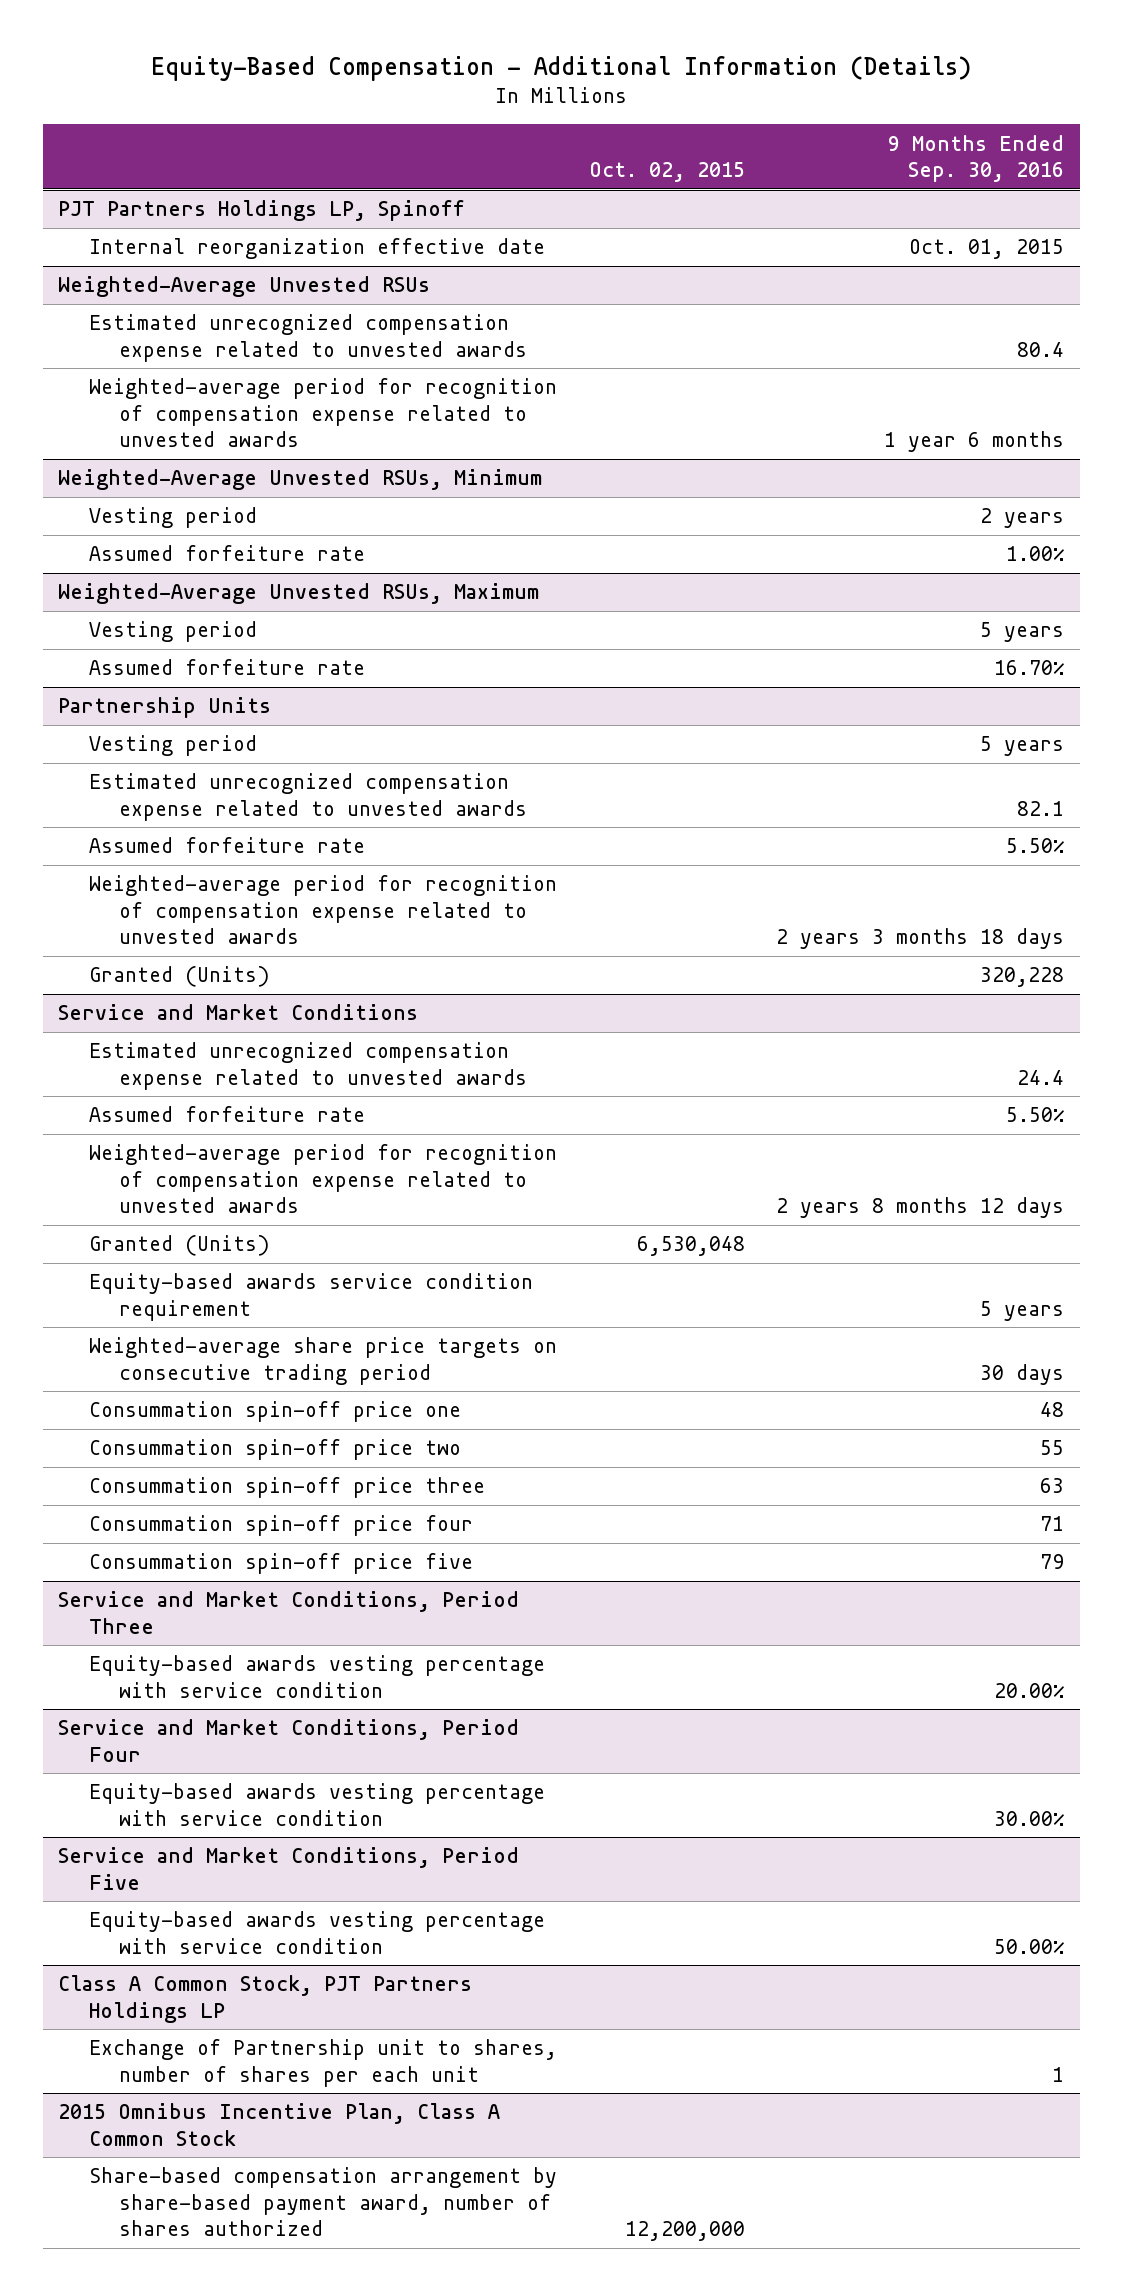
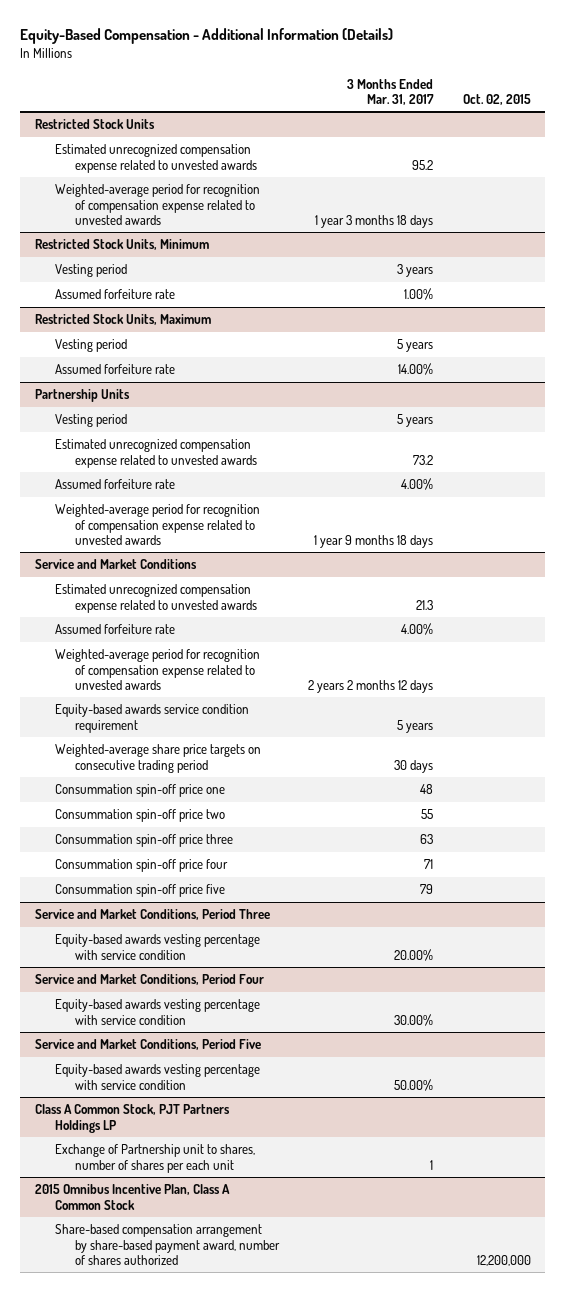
[888,134,1065,183] 9 Months Ended Sep. 30, 2016 -> none
none -> [347,78,435,105] 3 Months Ended Mar. 31, 2017
[58,200,466,222] PJT Partners Holdings LP, Spinoff -> none
[88,238,545,260] Internal reorganization effective date -> none
[58,276,431,298] Weighted-Average Unvested RSUs -> [34,119,155,130] Restricted Stock Units
[58,469,543,491] Weighted-Average Unvested RSUs, Minimum -> none
[88,507,257,529] Vesting period -> none
[88,545,365,562] Assumed forfeiture rate -> none
[58,583,540,605] Weighted-Average Unvested RSUs, Maximum -> none
[88,621,257,643] Vesting period -> none
[88,659,365,676] Assumed forfeiture rate -> none
none -> [34,239,209,251] Restricted Stock Units, Minimum
none -> [54,264,127,278] Vesting period
none -> [54,289,175,300] Assumed forfeiture rate
none -> [34,314,211,326] Restricted Stock Units, Maximum
none -> [54,339,127,353] Vesting period
none -> [54,364,175,375] Assumed forfeiture rate
[88,966,270,988] Granted (Units) -> none
[88,1235,270,1257] Granted (Units) -> none

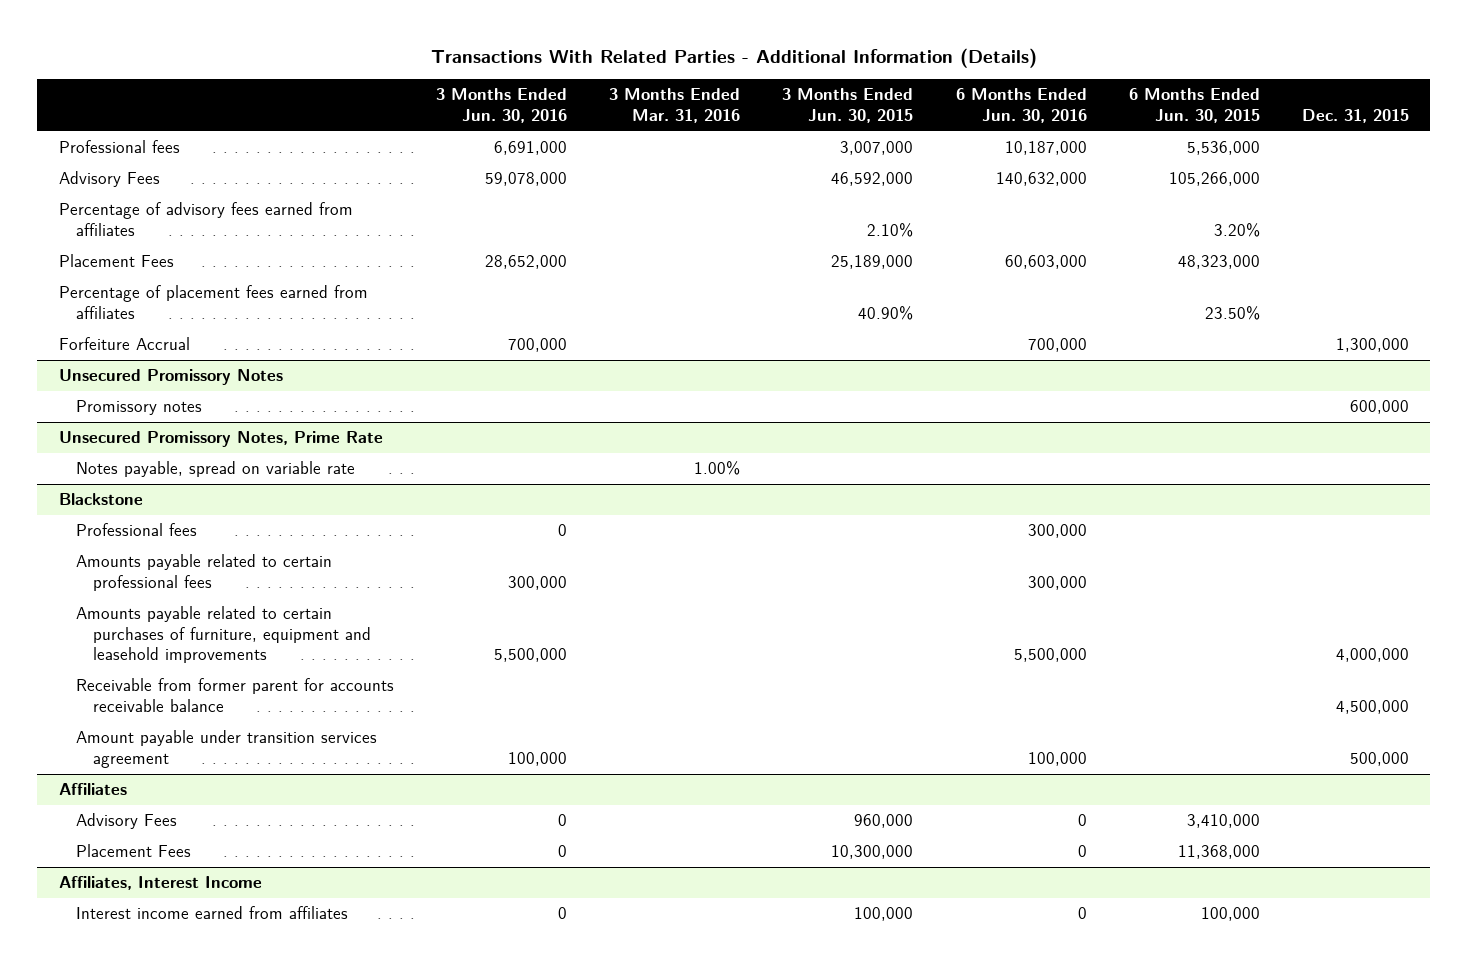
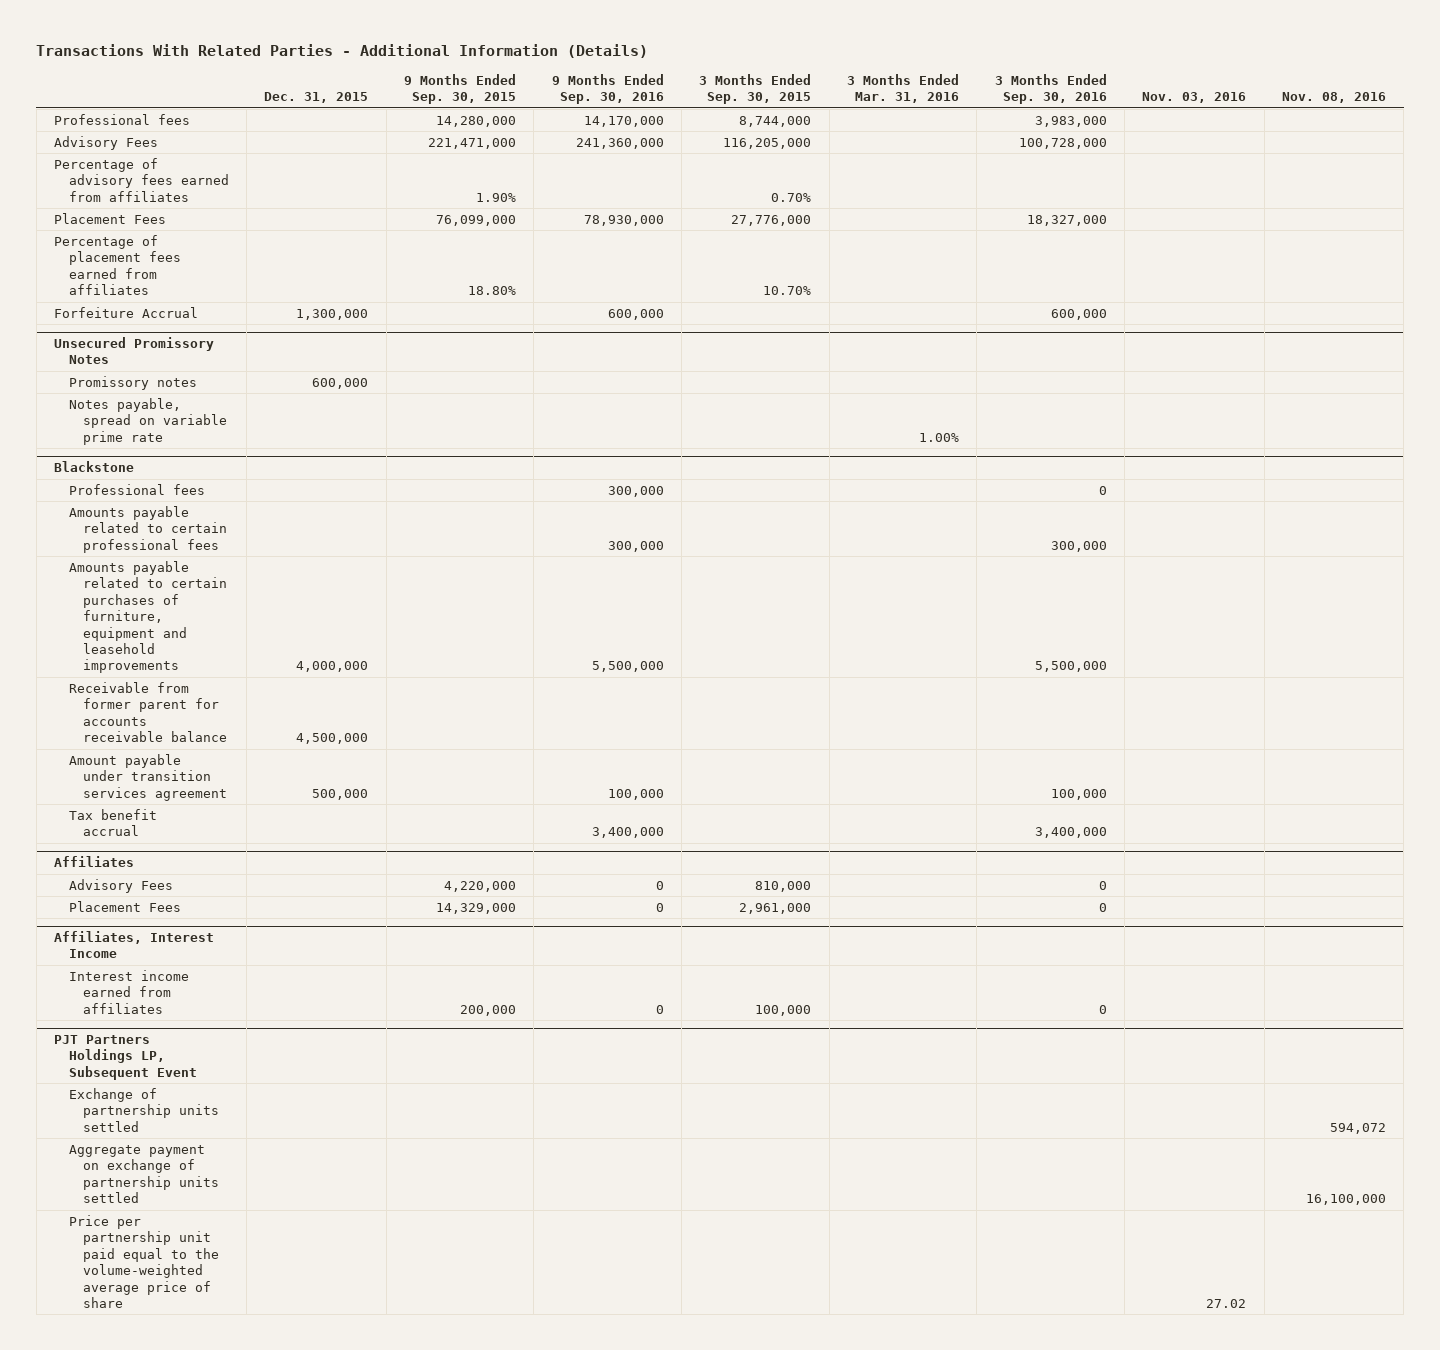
[435,88,567,123] 3 Months Ended Jun. 30, 2016 -> none
[782,88,914,123] 3 Months Ended Jun. 30, 2015 -> none
[955,88,1087,123] 6 Months Ended Jun. 30, 2016 -> none
[1128,88,1260,123] 6 Months Ended Jun. 30, 2015 -> none
none -> [404,73,517,105] 9 Months Ended Sep. 30, 2015
none -> [551,73,664,105] 9 Months Ended Sep. 30, 2016
none -> [699,73,812,105] 3 Months Ended Sep. 30, 2015
none -> [994,73,1107,105] 3 Months Ended Sep. 30, 2016
none -> [1142,92,1247,104] Nov. 03, 2016
none -> [1282,92,1387,104] Nov. 08, 2016
[58,431,383,448] Unsecured Promissory Notes, Prime Rate -> none
[75,461,355,478] Notes payable, spread on variable rate -> none
none -> [68,397,228,445] Notes payable, spread on variable prime rate
none -> [68,808,157,837] Tax benefit accrual
none -> [54,1035,197,1080] PJT Partners Holdings LP, Subsequent Event
none -> [68,1087,220,1132] Exchange of partnership units settled
none -> [68,1144,220,1204] Aggregate payment on exchange of partnership units settled
none -> [68,1214,220,1308] Price per partnership unit paid equal to the volume-weighted average price of share

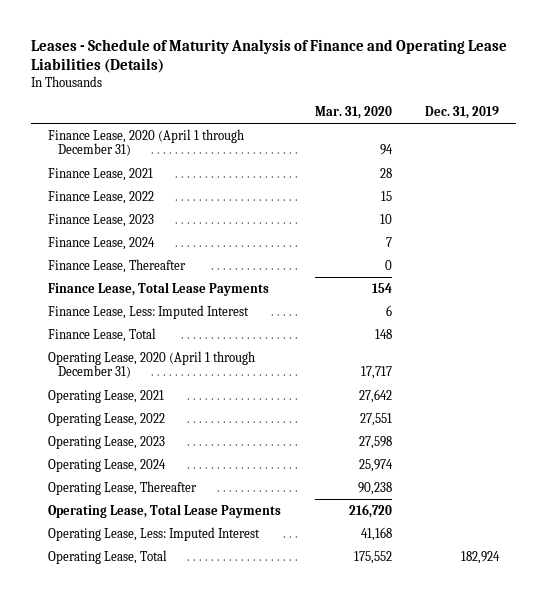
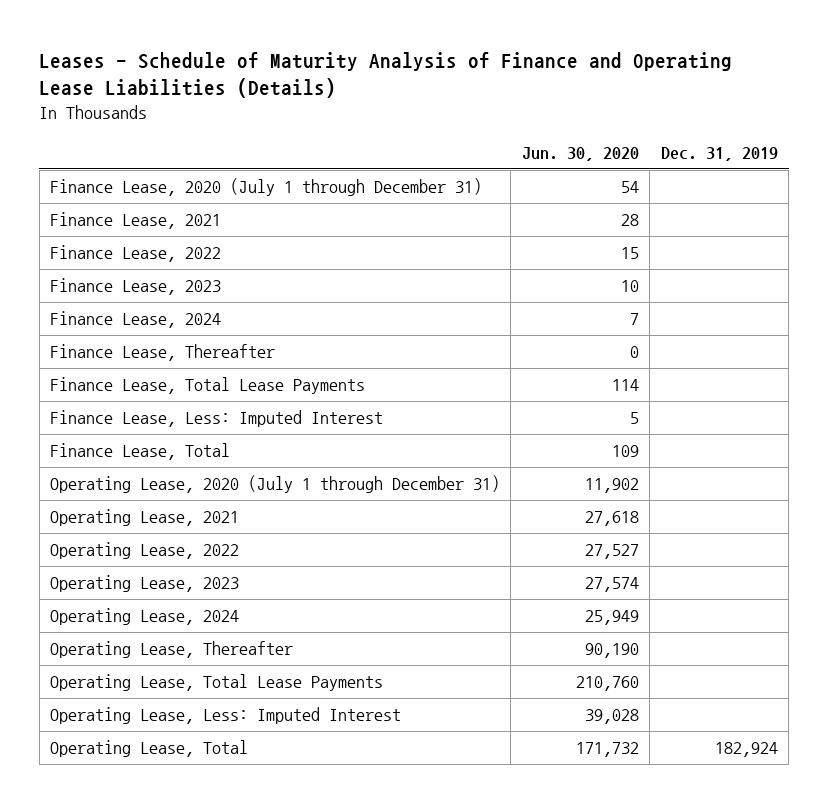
[314,105,392,119] Mar. 31, 2020 -> none
none -> [521,147,639,162] Jun. 30, 2020
[48,128,245,157] Finance Lease, 2020 (April 1 through December 31) -> [50,178,483,197] Finance Lease, 2020 (July 1 through December 31)
[48,350,256,379] Operating Lease, 2020 (April 1 through December 31) -> [50,475,501,494] Operating Lease, 2020 (July 1 through December 31)

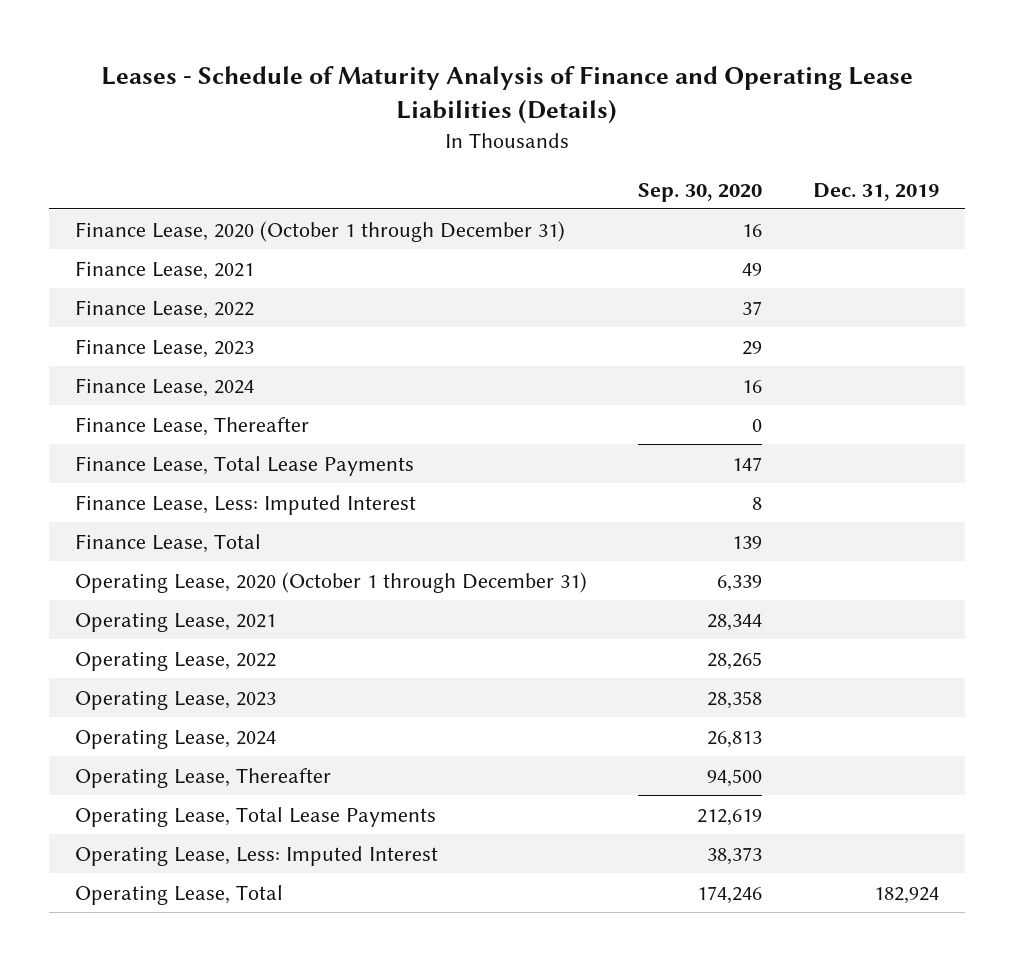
[521,147,639,162] Jun. 30, 2020 -> none
none -> [638,182,763,202] Sep. 30, 2020
[50,178,483,197] Finance Lease, 2020 (July 1 through December 31) -> [75,220,566,242] Finance Lease, 2020 (October 1 through December 31)
[50,475,501,494] Operating Lease, 2020 (July 1 through December 31) -> [75,571,588,593] Operating Lease, 2020 (October 1 through December 31)

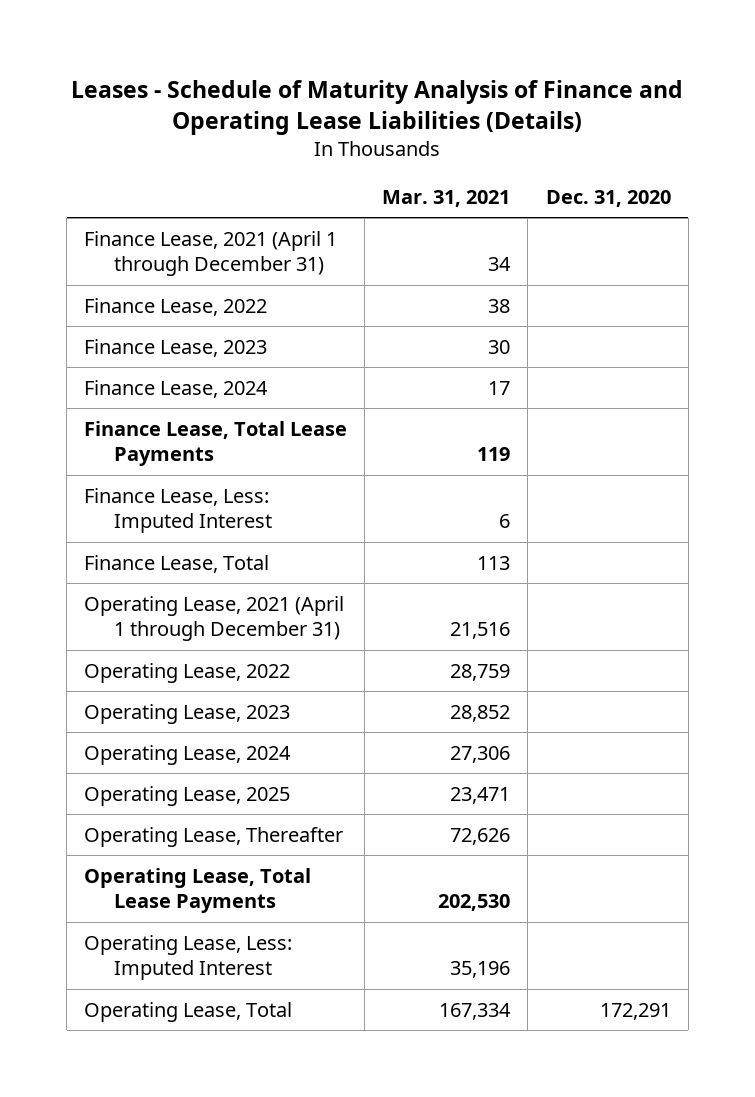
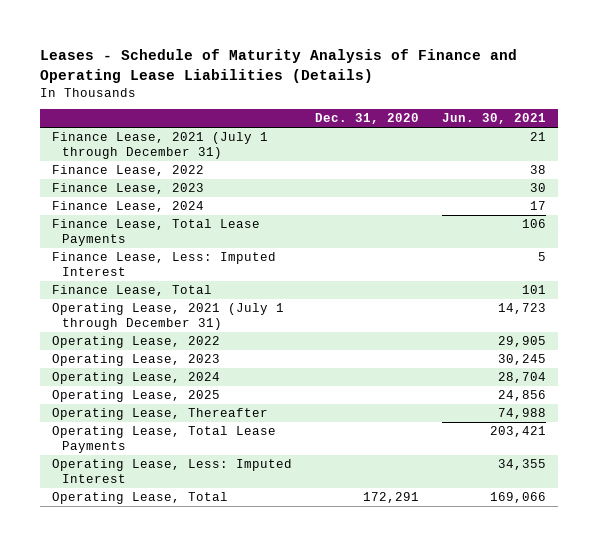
[382,190,511,208] Mar. 31, 2021 -> none
none -> [442,113,547,125] Jun. 30, 2021
[84,230,338,277] Finance Lease, 2021 (April 1 through December 31) -> [51,132,268,159] Finance Lease, 2021 (July 1 through December 31)
[84,595,345,642] Operating Lease, 2021 (April 1 through December 31) -> [51,303,284,330] Operating Lease, 2021 (July 1 through December 31)

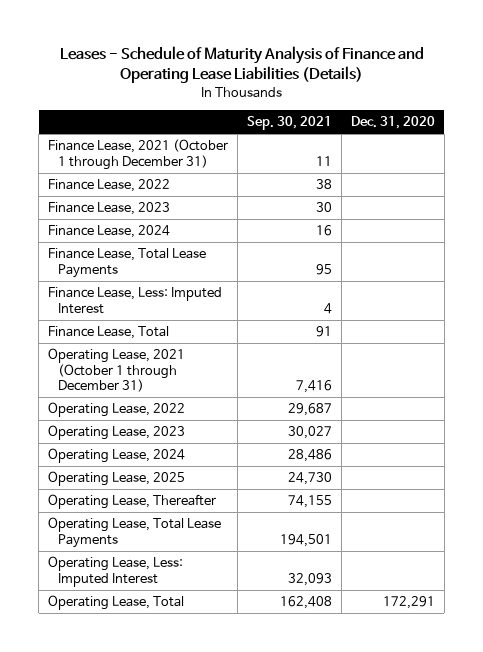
[442,113,547,125] Jun. 30, 2021 -> none
none -> [247,116,333,131] Sep. 30, 2021
[51,132,268,159] Finance Lease, 2021 (July 1 through December 31) -> [48,139,229,170] Finance Lease, 2021 (October 1 through December 31)
[51,303,284,330] Operating Lease, 2021 (July 1 through December 31) -> [48,348,186,393] Operating Lease, 2021 (October 1 through December 31)

